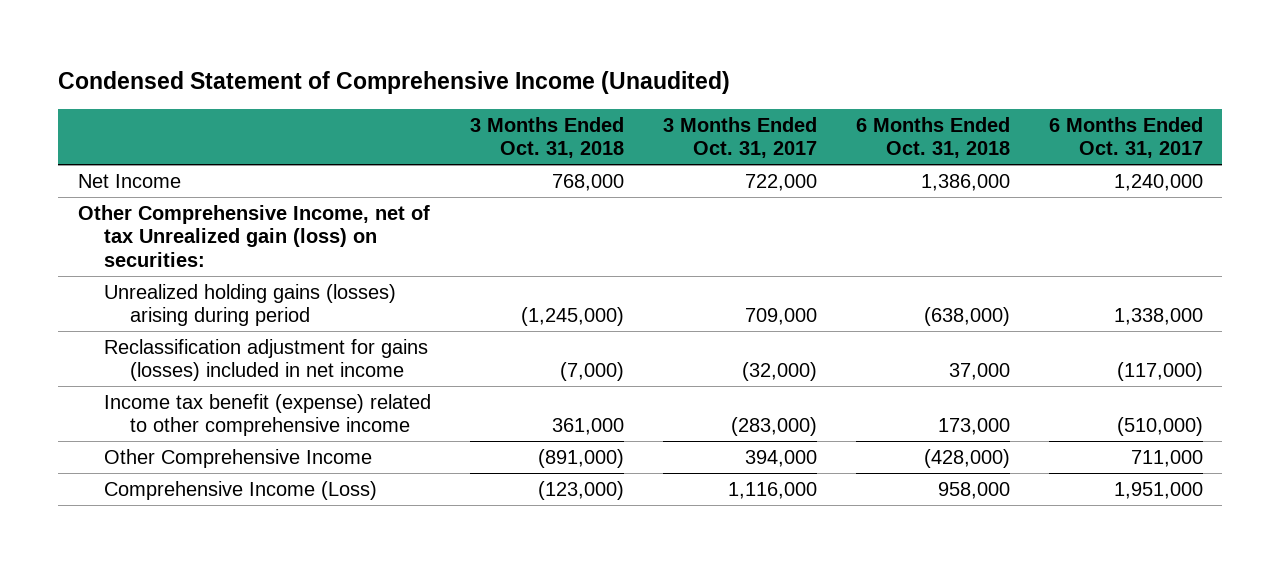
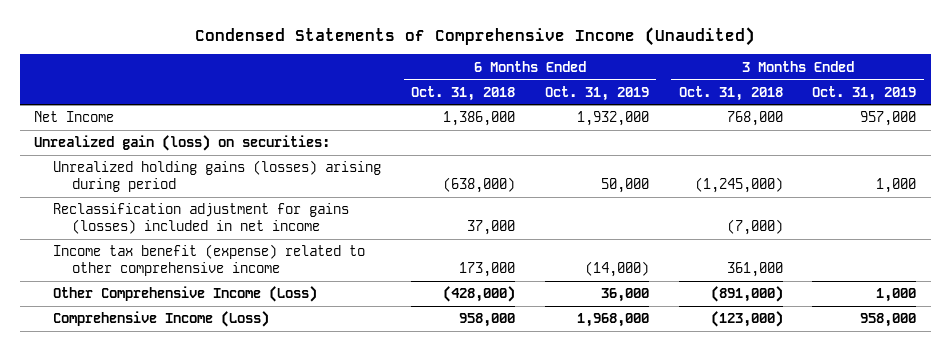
[58,71,731,95] Condensed Statement of Comprehensive Income (Unaudited) -> [195,26,756,46] Condensed Statements of Comprehensive Income (Unaudited)
[662,116,817,159] 3 Months Ended Oct. 31, 2017 -> none
[1048,116,1203,159] 6 Months Ended Oct. 31, 2017 -> none
none -> [544,85,649,101] Oct. 31, 2019
none -> [812,85,917,101] Oct. 31, 2019
[77,204,430,267] Other Comprehensive Income, net of tax Unrealized gain (loss) on securities: -> none
none -> [34,135,331,152] Unrealized gain (loss) on securities:
[103,448,372,468] Other Comprehensive Income -> [53,286,318,303] Other Comprehensive Income (Loss)

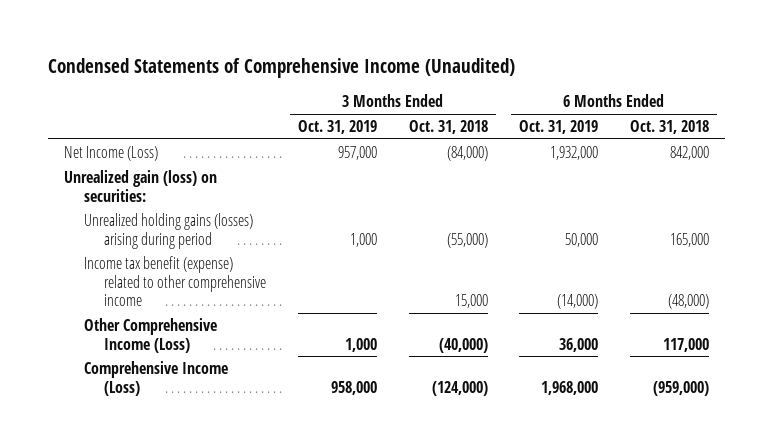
[34,111,115,123] Net Income -> [64,146,159,162] Net Income (Loss)
[443,111,516,127] 1,386,000 -> [670,146,710,161] 842,000
[726,111,783,127] 768,000 -> [446,146,488,162] (84,000)
[53,203,350,235] Reclassification adjustment for gains (losses) included in net income -> none
[443,177,516,194] (638,000) -> [670,232,710,247] 165,000
[694,177,783,194] (1,245,000) -> [446,232,488,248] (55,000)
[459,262,516,278] 173,000 -> [668,294,710,310] (48,000)
[726,262,783,278] 361,000 -> [454,294,488,309] 15,000
[443,286,516,303] (428,000) -> [663,337,710,352] 117,000
[710,286,783,303] (891,000) -> [438,337,488,353] (40,000)
[459,313,516,328] 958,000 -> [653,380,710,396] (959,000)
[710,311,783,328] (123,000) -> [431,380,488,396] (124,000)

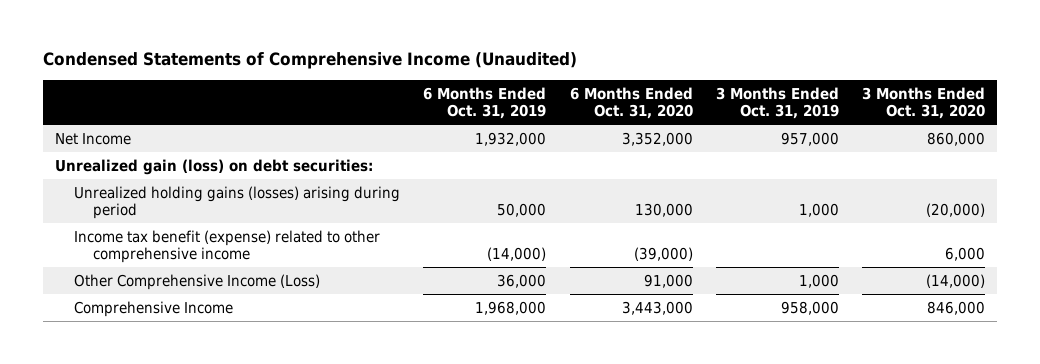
[408,120,488,135] Oct. 31, 2018 -> none
[630,120,710,135] Oct. 31, 2018 -> none
none -> [569,86,693,119] 6 Months Ended Oct. 31, 2020
none -> [862,86,986,119] 3 Months Ended Oct. 31, 2020
[64,146,159,162] Net Income (Loss) -> [54,132,131,145] Net Income
[64,170,218,202] Unrealized gain (loss) on securities: -> [54,158,373,175] Unrealized gain (loss) on debt securities:
[84,361,229,396] Comprehensive Income (Loss) -> [73,300,233,317] Comprehensive Income

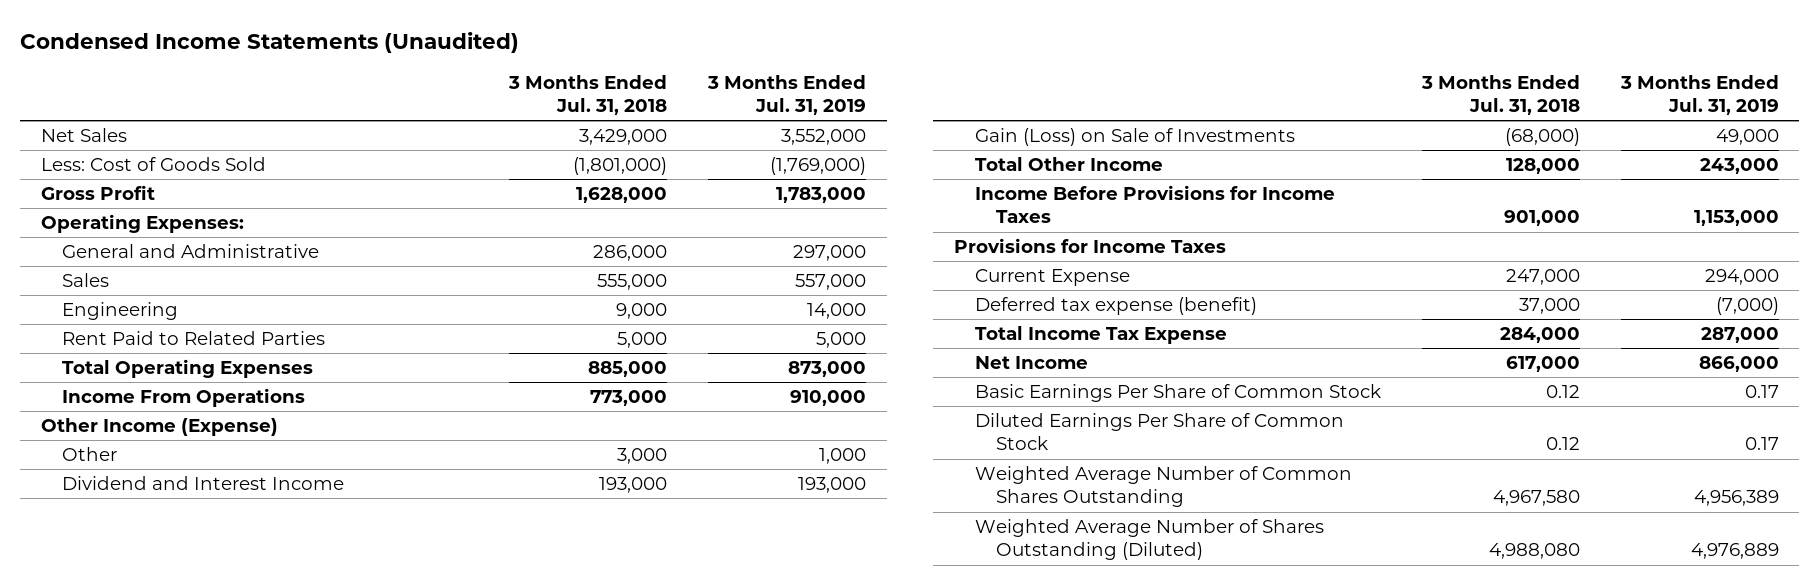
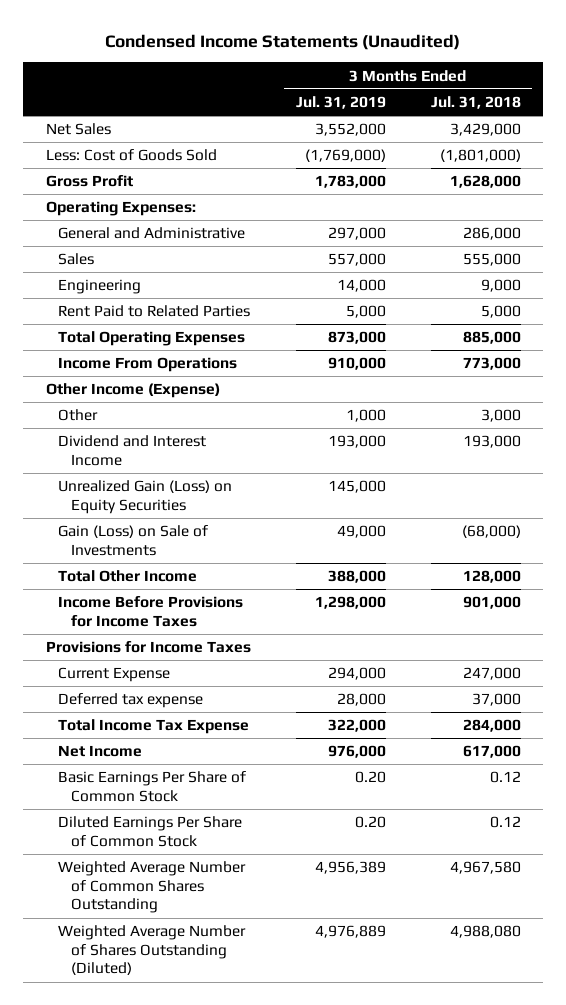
none -> [58,480,233,514] Unrealized Gain (Loss) on Equity Securities
[1699,158,1779,175] 243,000 -> [327,570,386,584] 388,000
[1693,210,1779,227] 1,153,000 -> [314,596,386,610] 1,298,000
[974,297,1257,316] Deferred tax expense (benefit) -> [58,693,204,709] Deferred tax expense
[1715,297,1779,316] (7,000) -> [336,693,386,707] 28,000
[1700,327,1779,344] 287,000 -> [327,719,386,733] 322,000
[1698,356,1779,373] 866,000 -> [327,745,386,759] 976,000
[1744,385,1779,399] 0.17 -> [354,771,386,784] 0.20
[1744,437,1779,451] 0.17 -> [354,816,386,829] 0.20

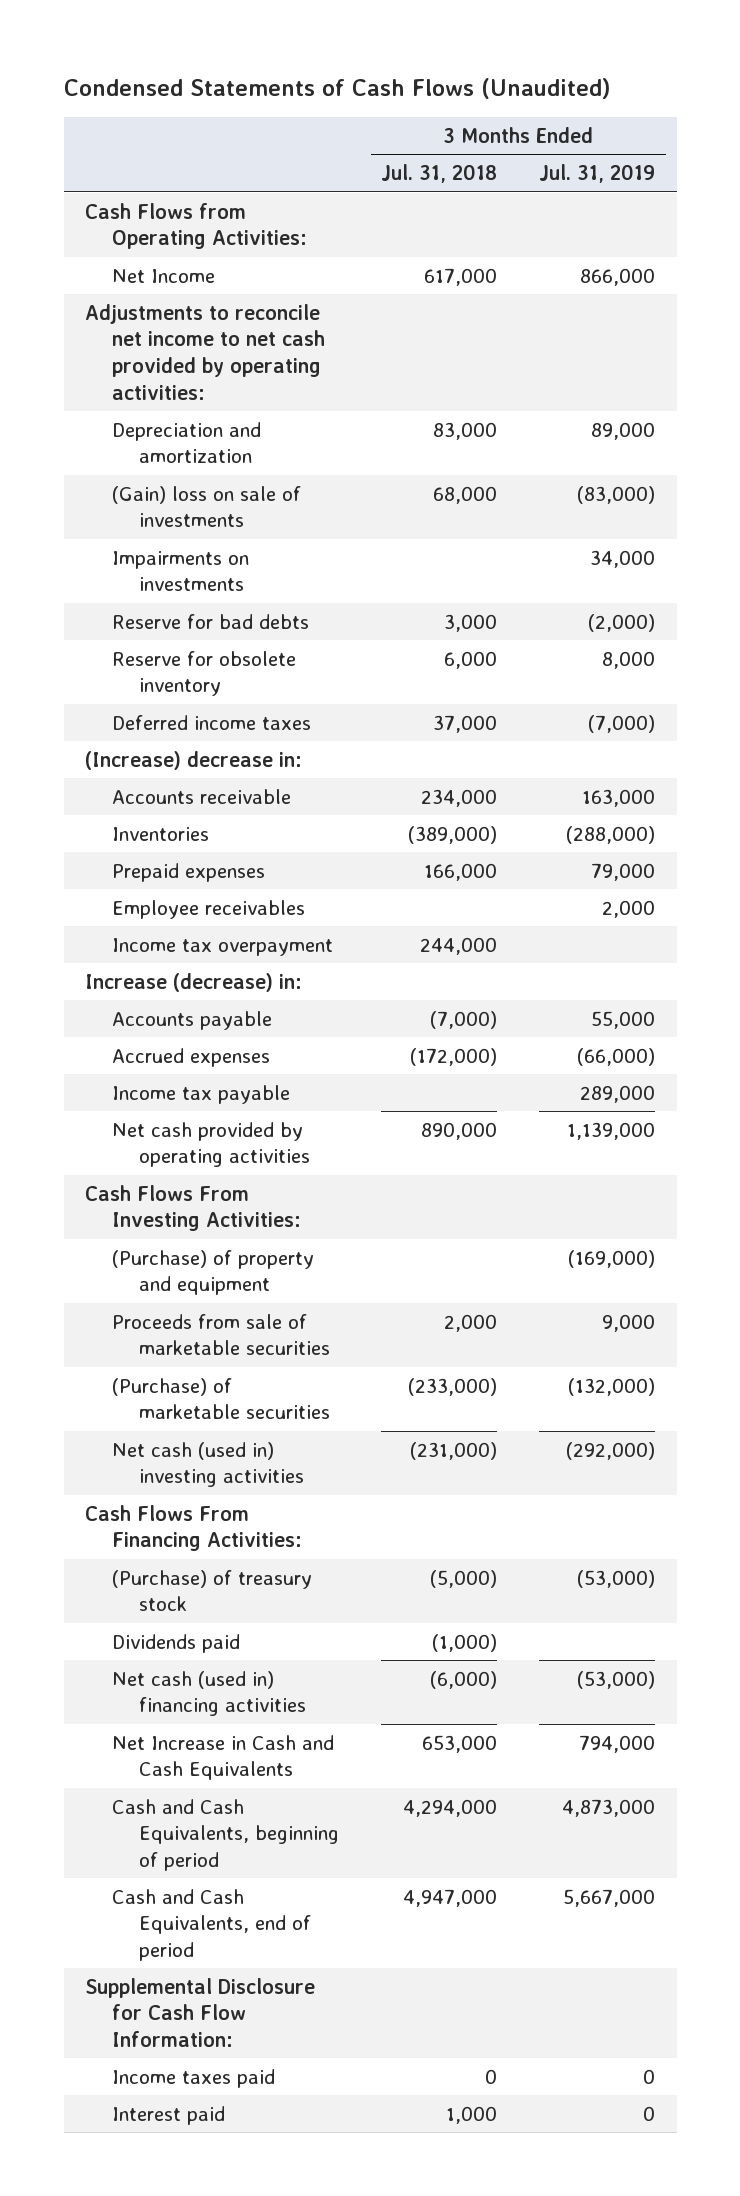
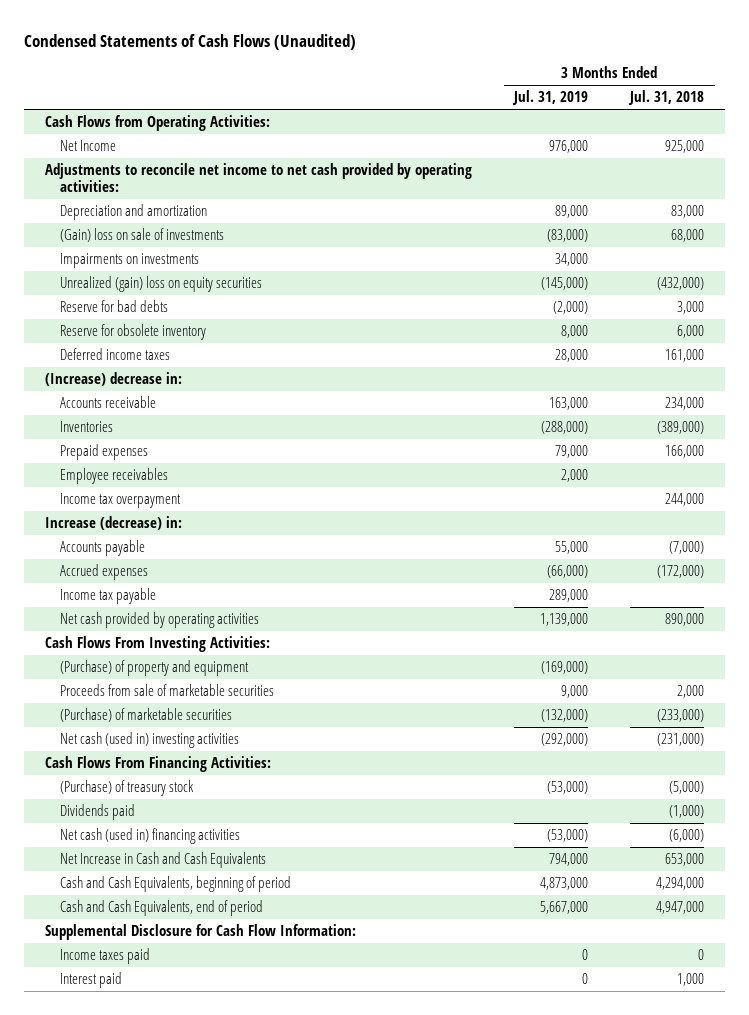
[424,267,498,286] 617,000 -> [665,140,705,154] 925,000
[580,267,656,286] 866,000 -> [549,140,589,154] 976,000
none -> [59,276,262,293] Unrealized (gain) loss on equity securities
[433,714,498,733] 37,000 -> [665,349,705,363] 161,000
[588,714,656,733] (7,000) -> [555,349,589,363] 28,000

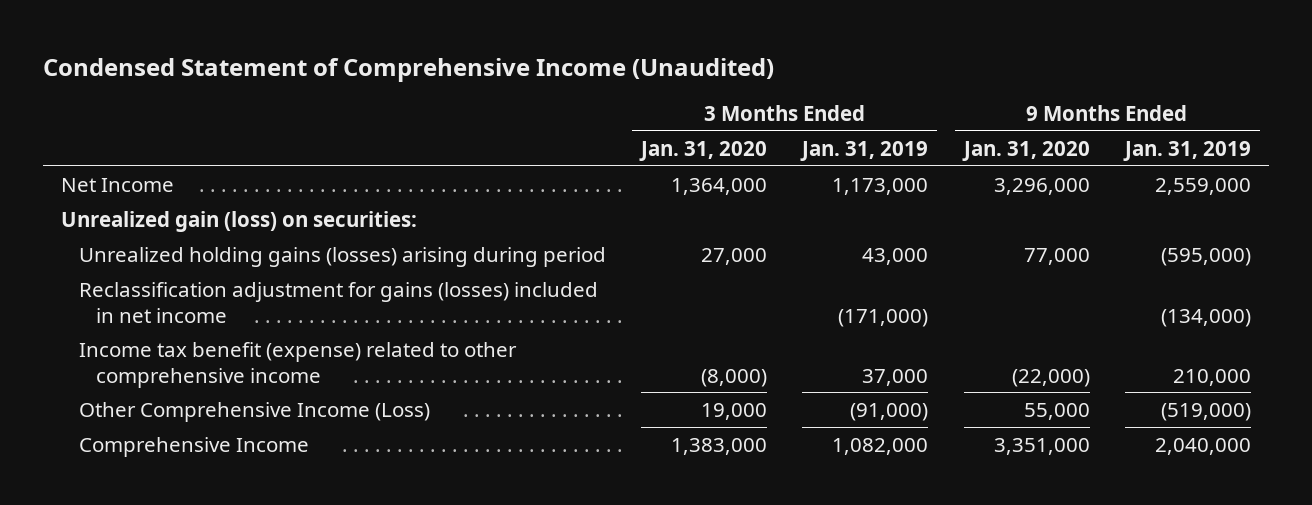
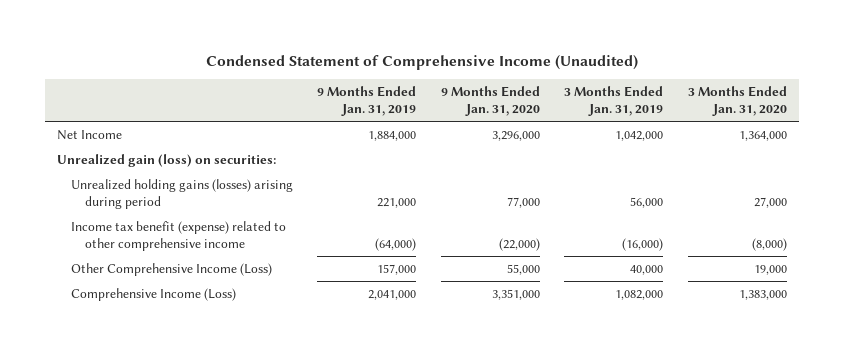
[832,177,929,195] 1,173,000 -> [615,131,664,142] 1,042,000
[1154,177,1251,195] 2,559,000 -> [368,131,417,142] 1,884,000
[78,281,598,323] Reclassification adjustment for gains (losses) included in net income -> none
[862,247,929,265] 43,000 -> [630,196,664,208] 56,000
[1160,247,1251,266] (595,000) -> [377,197,417,208] 221,000
[862,368,929,386] 37,000 -> [622,237,664,251] (16,000)
[1172,368,1251,386] 210,000 -> [375,237,417,251] (64,000)
[850,402,929,421] (91,000) -> [630,265,664,276] 40,000
[1160,402,1251,421] (519,000) -> [377,264,417,276] 157,000
[78,436,309,457] Comprehensive Income -> [70,288,236,302] Comprehensive Income (Loss)
[1154,437,1251,455] 2,040,000 -> [368,290,417,301] 2,041,000

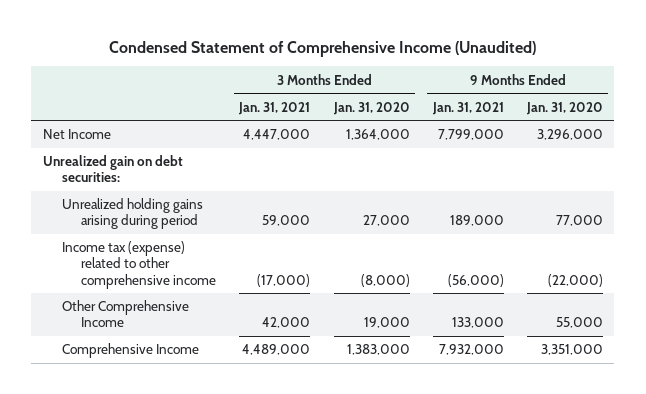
[317,86,417,116] 9 Months Ended Jan. 31, 2019 -> none
[564,86,664,116] 3 Months Ended Jan. 31, 2019 -> none
none -> [238,101,311,115] Jan. 31, 2021
none -> [431,101,504,115] Jan. 31, 2021
[57,154,277,168] Unrealized gain (loss) on securities: -> [42,155,183,183] Unrealized gain on debt securities:
[70,179,293,209] Unrealized holding gains (losses) arising during period -> [62,198,204,230] Unrealized holding gains arising during period
[70,221,286,251] Income tax benefit (expense) related to other comprehensive income -> [62,241,217,289] Income tax (expense) related to other comprehensive income
[70,263,272,277] Other Comprehensive Income (Loss) -> [62,300,190,328] Other Comprehensive Income
[70,288,236,302] Comprehensive Income (Loss) -> [62,343,200,359] Comprehensive Income

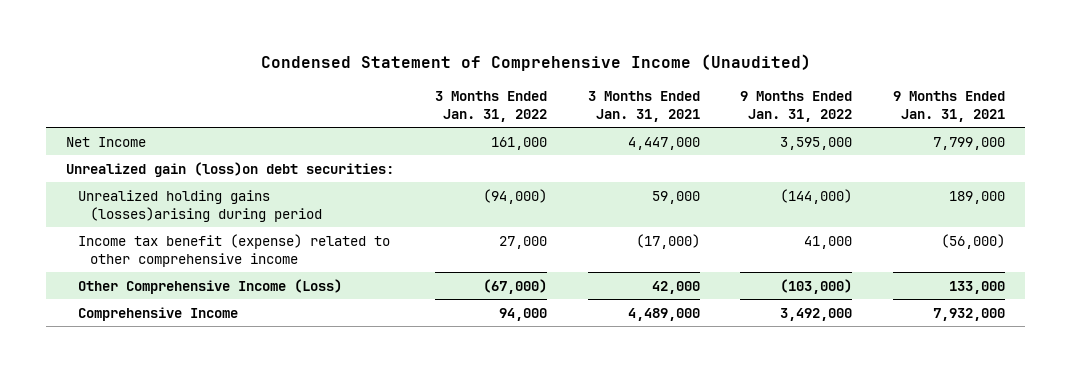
[332,101,410,115] Jan. 31, 2020 -> none
[525,101,603,115] Jan. 31, 2020 -> none
none -> [435,90,548,122] 3 Months Ended Jan. 31, 2022
none -> [740,90,853,122] 9 Months Ended Jan. 31, 2022
[42,155,183,183] Unrealized gain on debt securities: -> [66,161,395,177] Unrealized gain (loss)on debt securities:
[62,198,204,230] Unrealized holding gains arising during period -> [78,189,323,222] Unrealized holding gains (losses)arising during period
[62,241,217,289] Income tax (expense) related to other comprehensive income -> [78,233,391,267] Income tax benefit (expense) related to other comprehensive income
[62,300,190,328] Other Comprehensive Income -> [78,278,343,294] Other Comprehensive Income (Loss)

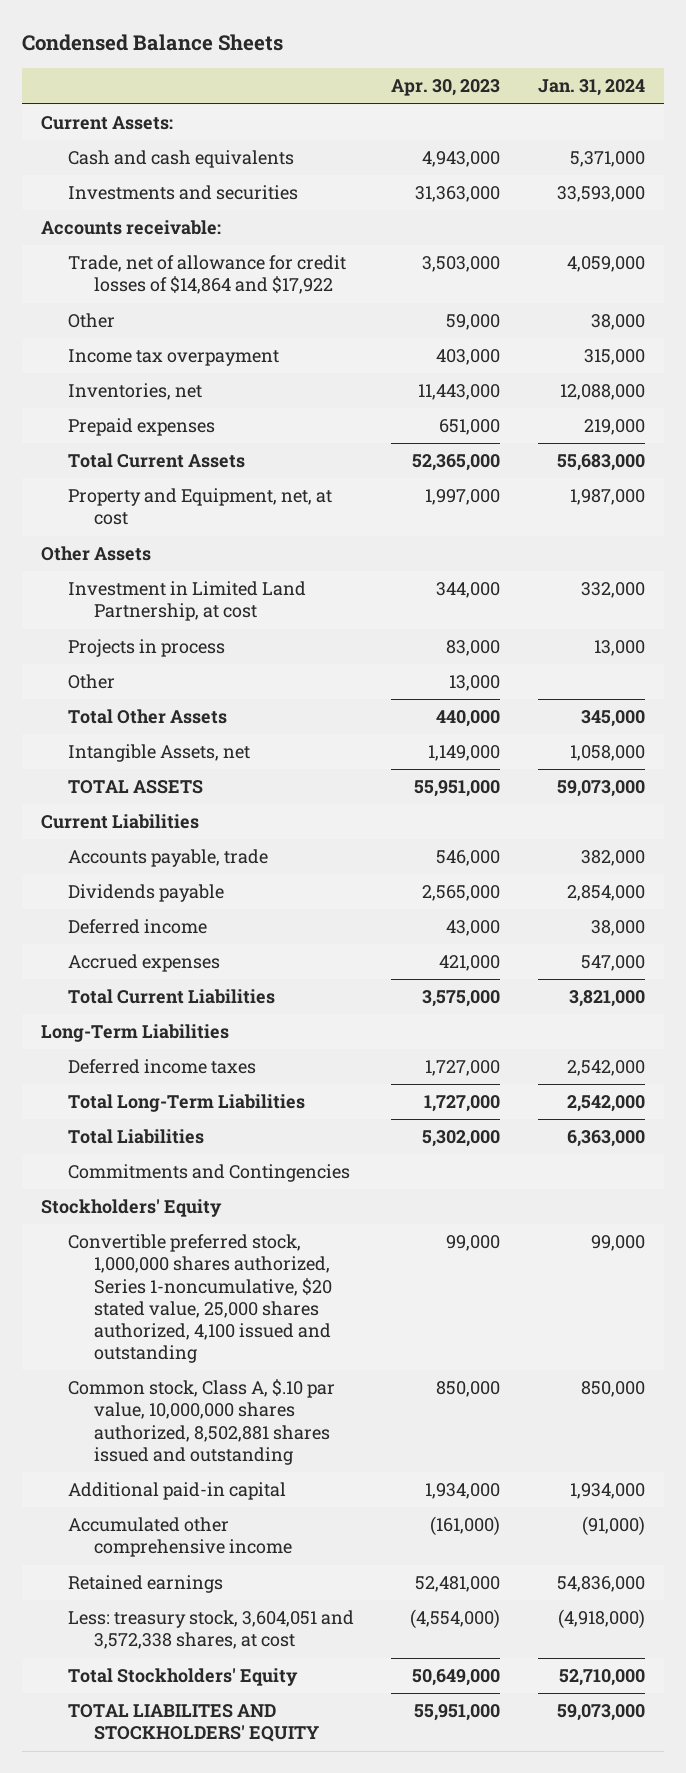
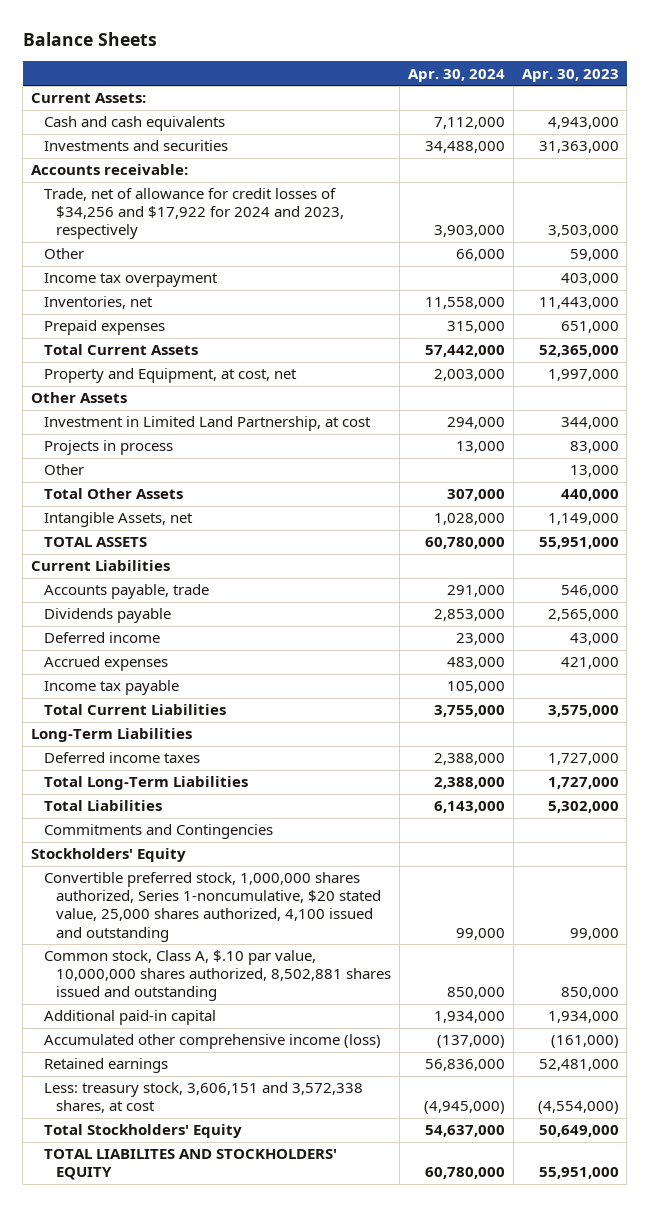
[22,34,284,52] Condensed Balance Sheets -> [22,32,157,47] Balance Sheets
[537,79,645,97] Jan. 31, 2024 -> none
none -> [407,68,505,82] Apr. 30, 2024
[67,255,346,295] Trade, net of allowance for credit losses of $14,864 and $17,922 -> [43,188,345,240] Trade, net of allowance for credit losses of $34,256 and $17,922 for 2024 and 2023, respectively
[67,488,332,526] Property and Equipment, net, at cost -> [43,368,297,384] Property and Equipment, at cost, net
none -> [43,680,179,696] Income tax payable
[67,1517,292,1558] Accumulated other comprehensive income -> [43,1034,381,1050] Accumulated other comprehensive income (loss)
[67,1610,354,1650] Less: treasury stock, 3,604,051 and 3,572,338 shares, at cost -> [43,1082,363,1114] Less: treasury stock, 3,606,151 and 3,572,338 shares, at cost

